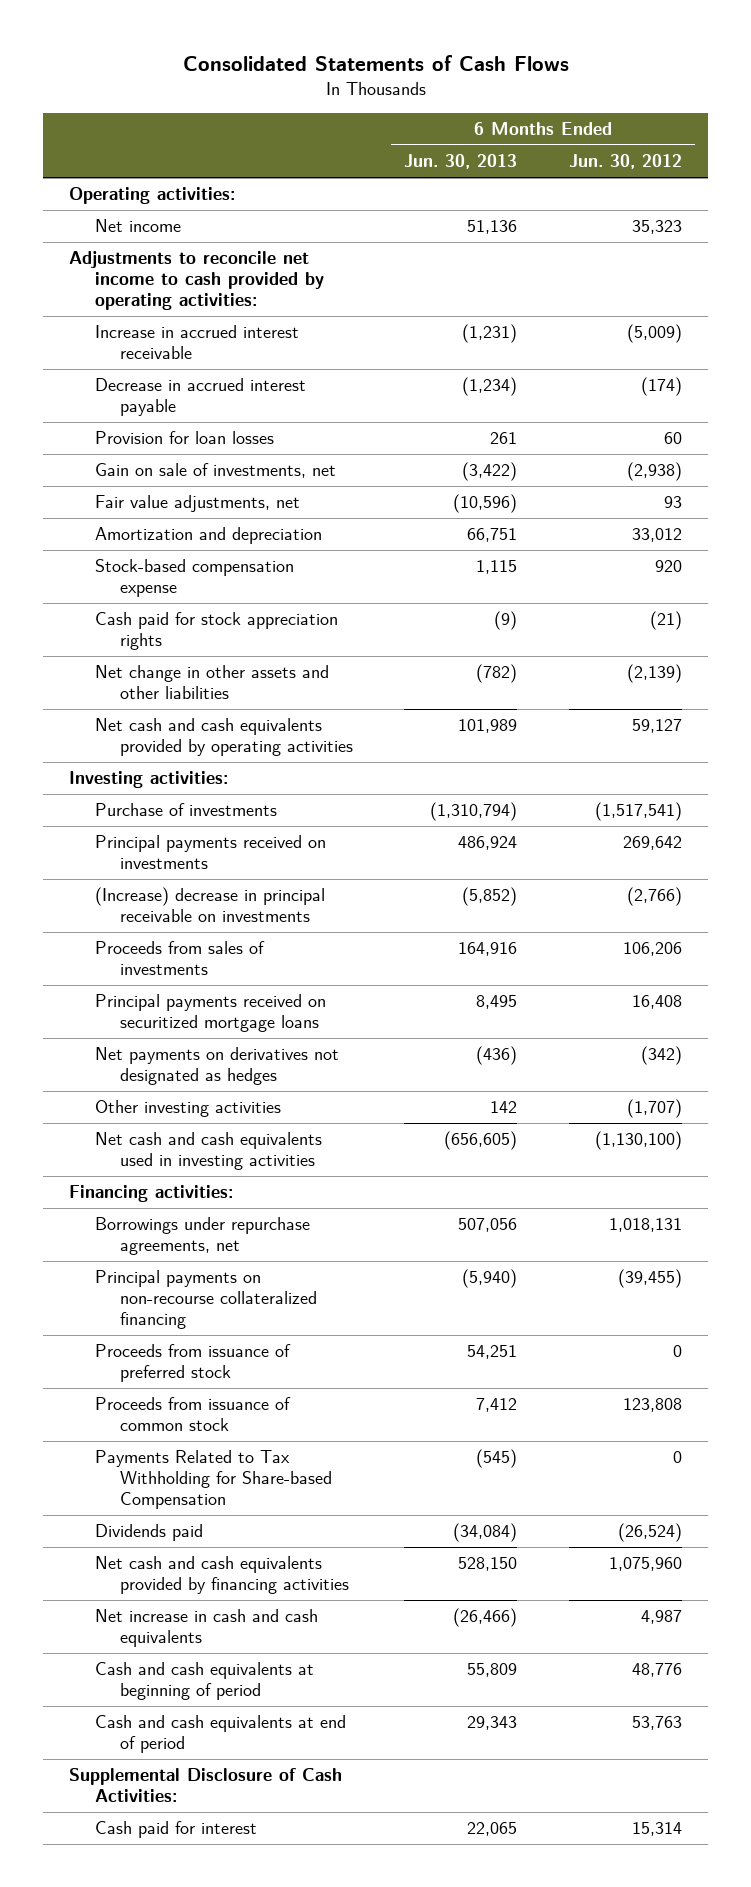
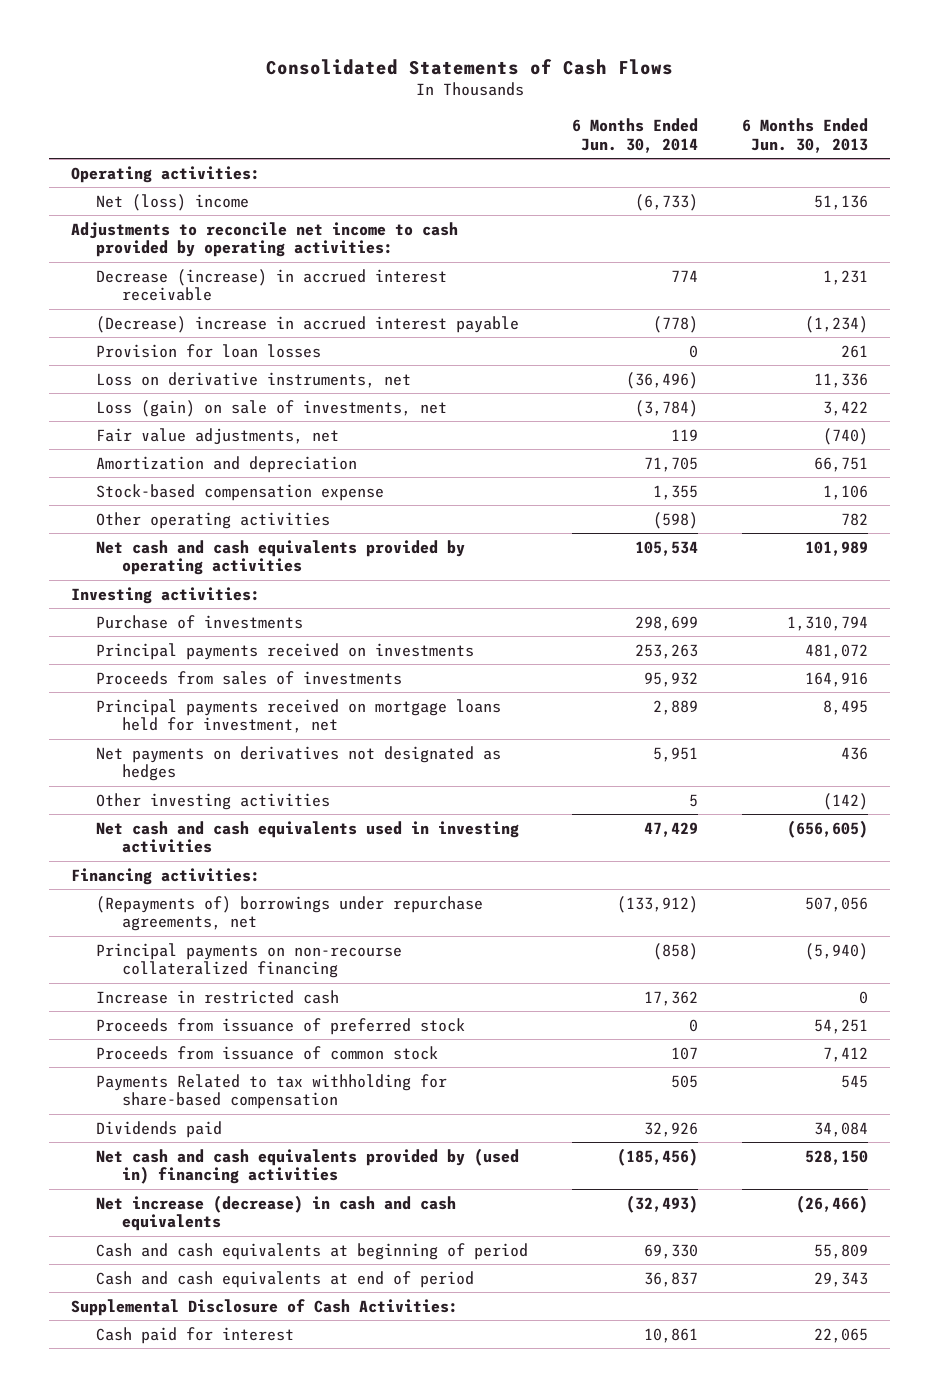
[568,154,682,170] Jun. 30, 2012 -> none
none -> [572,118,699,153] 6 Months Ended Jun. 30, 2014
[94,219,181,233] Net income -> [96,193,250,211] Net (loss) income
[94,325,299,360] Increase in accrued interest receivable -> [96,268,448,302] Decrease (increase) in accrued interest receivable
[462,324,518,344] (1,231) -> [823,269,869,285] 1,231
[94,378,306,417] Decrease in accrued interest payable -> [96,315,520,333] (Decrease) increase in accrued interest payable
none -> [96,371,412,388] Loss on derivative instruments, net
[94,463,336,479] Gain on sale of investments, net -> [96,399,448,417] Loss (gain) on sale of investments, net
[462,462,518,482] (3,422) -> [823,400,869,416] 3,422
[453,494,518,514] (10,596) -> [823,427,869,445] (740)
[94,612,338,651] Cash paid for stock appreciation rights -> none
[94,665,329,700] Net change in other assets and other liabilities -> none
[476,560,518,575] 1,115 -> [823,484,869,500] 1,106
none -> [96,511,331,529] Other operating activities
[94,887,325,923] (Increase) decrease in principal receivable on investments -> none
[430,802,518,822] (1,310,794) -> [787,615,869,631] 1,310,794
[458,836,518,851] 486,924 -> [805,643,869,659] 481,072
[94,994,326,1033] Principal payments received on securitized mortgage loans -> [96,698,502,734] Principal payments received on mortgage loans held for investment, net
[476,1046,518,1066] (436) -> [841,746,869,760] 436
[490,1101,518,1114] 142 -> [823,792,869,810] (142)
[94,1217,310,1256] Borrowings under repurchase agreements, net -> [96,895,484,932] (Repayments of) borrowings under repurchase agreements, net
none -> [96,989,340,1004] Increase in restricted cash
[94,1450,332,1509] Payments Related to Tax Withholding for Share-based Compensation -> [96,1073,448,1110] Payments Related to tax withholding for share-based compensation
[476,1449,518,1469] (545) -> [841,1074,869,1088] 545
[453,1523,518,1543] (34,084) -> [814,1121,869,1137] 34,084
[94,1556,349,1595] Net cash and cash equivalents provided by financing activities -> [96,1147,520,1185] Net cash and cash equivalents provided by (used in) financing activities
[94,1609,318,1648] Net increase in cash and cash equivalents -> [96,1194,457,1232] Net increase (decrease) in cash and cash equivalents

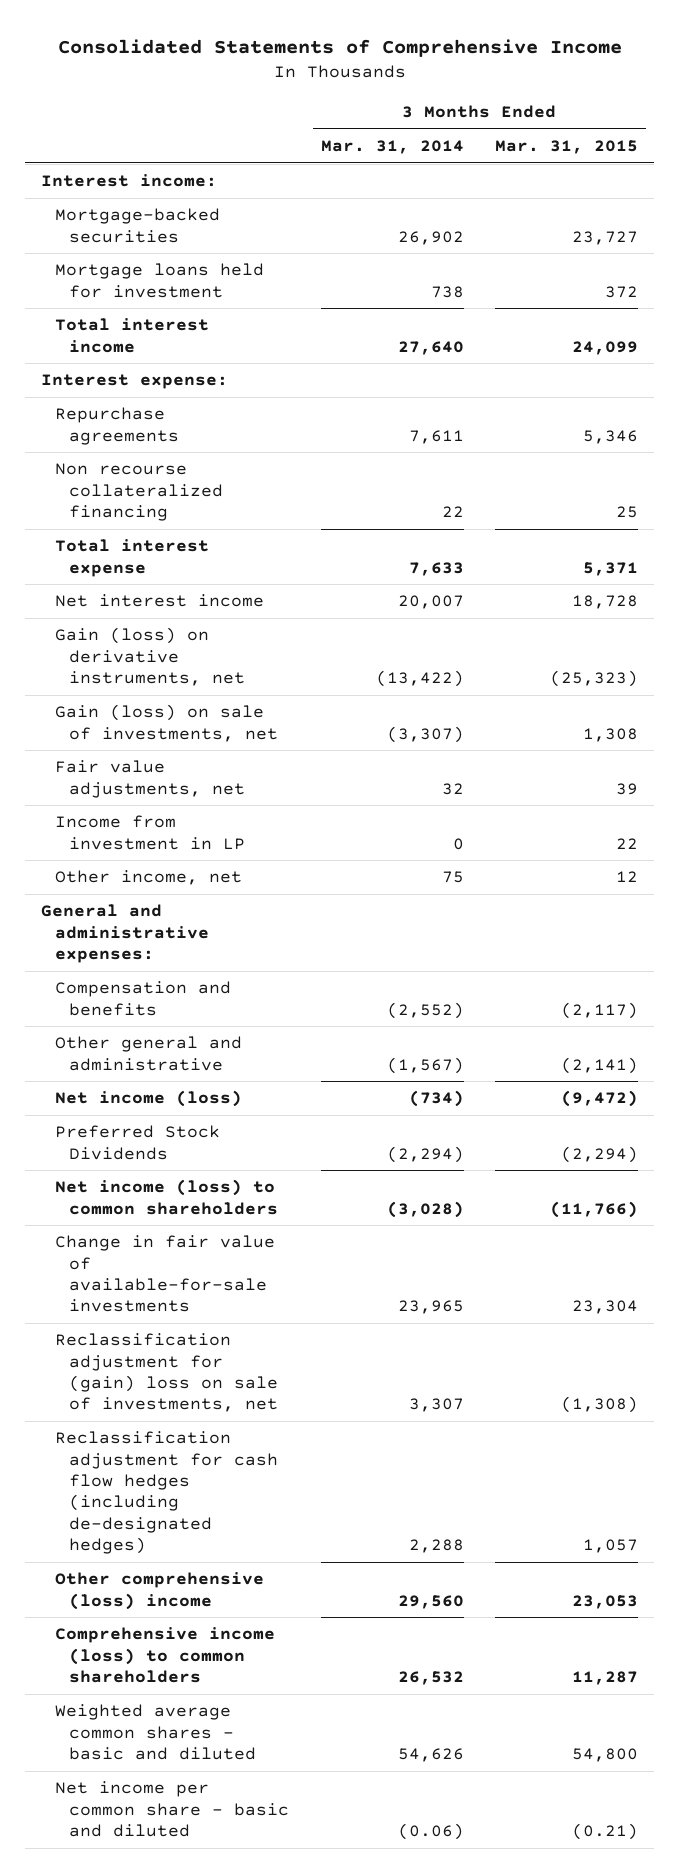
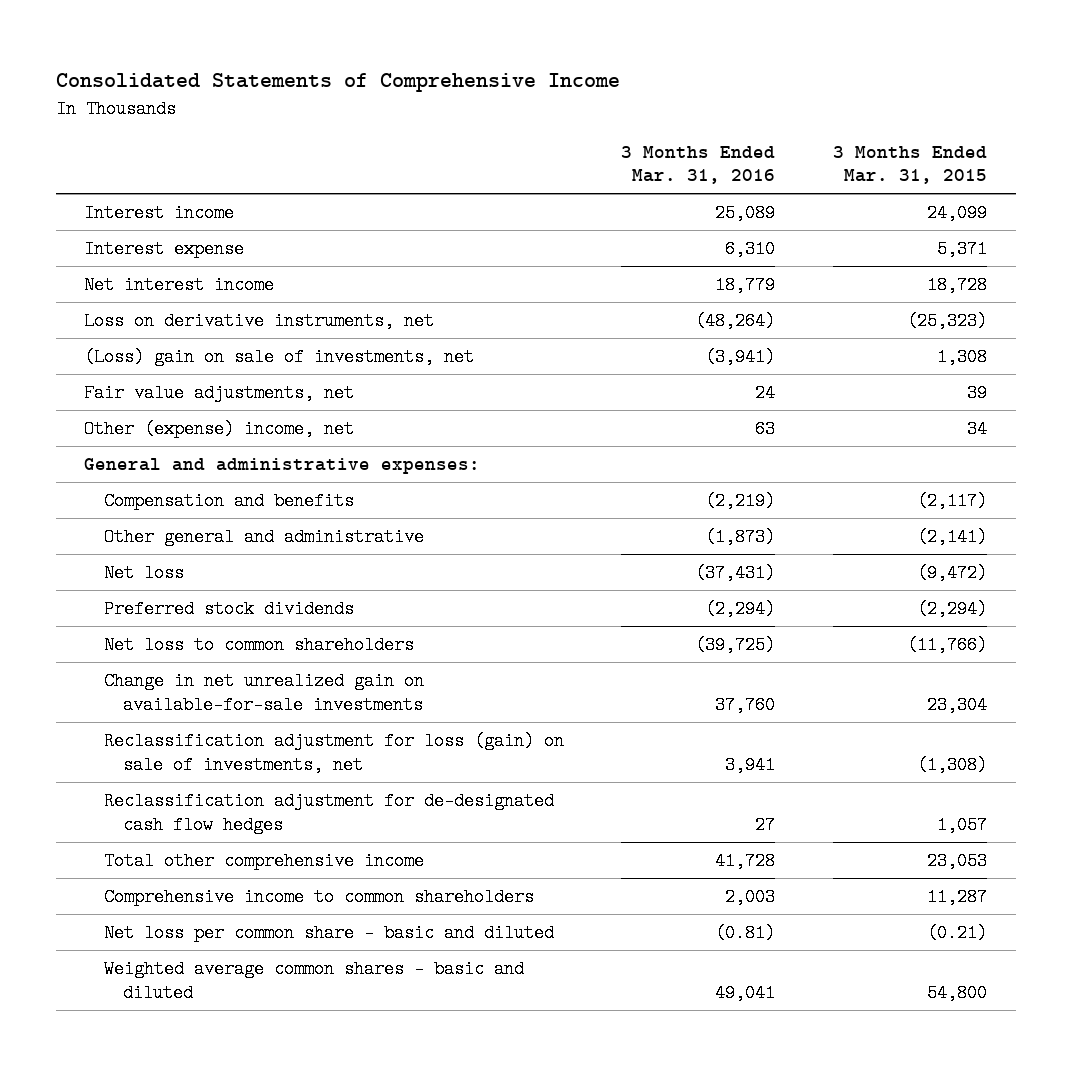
[320,139,464,154] Mar. 31, 2014 -> none
none -> [621,145,776,185] 3 Months Ended Mar. 31, 2016
[40,174,217,188] Interest income: -> none
[54,208,220,243] Mortgage-backed securities -> none
[54,263,264,298] Mortgage loans held for investment -> none
[40,374,228,390] Interest expense: -> none
[54,407,179,445] Repurchase agreements -> none
[54,463,223,522] Non recourse collateralized financing -> none
[54,318,209,353] Total interest income -> [84,203,235,222] Interest income
[54,539,209,577] Total interest expense -> [84,239,245,258] Interest expense
[54,627,245,687] Gain (loss) on derivative instruments, net -> [84,311,435,330] Loss on derivative instruments, net
[54,704,278,742] Gain (loss) on sale of investments, net -> [84,347,475,366] (Loss) gain on sale of investments, net
[54,815,245,850] Income from investment in LP -> none
[54,870,242,886] Other income, net -> [84,419,355,438] Other (expense) income, net
[616,871,639,883] 12 -> [966,419,987,438] 34
[54,1090,242,1108] Net income (loss) -> [103,563,184,582] Net loss
[54,1125,220,1160] Preferred Stock Dividends -> [103,599,354,618] Preferred stock dividends
[54,1179,278,1215] Net income (loss) to common shareholders -> [103,635,414,654] Net loss to common shareholders
[54,1235,275,1313] Change in fair value of available-for-sale investments -> [103,671,424,714] Change in net unrealized gain on available-for-sale investments
[54,1333,278,1413] Reclassification adjustment for (gain) loss on sale of investments, net -> [103,731,564,774] Reclassification adjustment for loss (gain) on sale of investments, net
[54,1431,278,1555] Reclassification adjustment for cash flow hedges (including de-designated hedges) -> [103,791,554,834] Reclassification adjustment for de-designated cash flow hedges
[54,1572,264,1610] Other comprehensive (loss) income -> [103,851,424,870] Total other comprehensive income
[54,1627,275,1684] Comprehensive income (loss) to common shareholders -> [103,887,534,906] Comprehensive income to common shareholders
none -> [103,923,554,942] Net loss per common share - basic and diluted
[54,1781,289,1838] Net income per common share - basic and diluted -> none

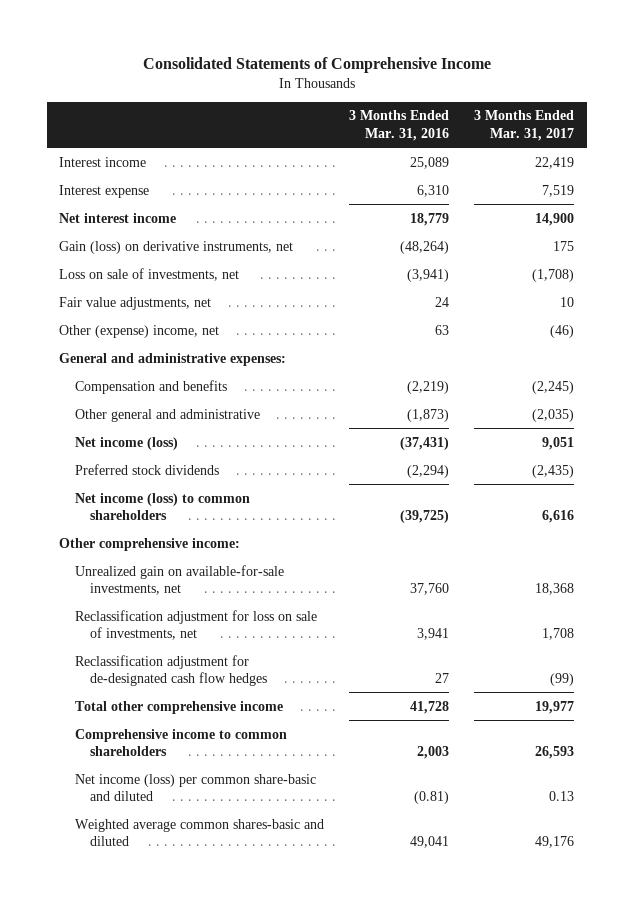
[832,145,987,185] 3 Months Ended Mar. 31, 2015 -> none
none -> [474,110,575,141] 3 Months Ended Mar. 31, 2017
[84,311,435,330] Loss on derivative instruments, net -> [59,240,294,254] Gain (loss) on derivative instruments, net
[84,347,475,366] (Loss) gain on sale of investments, net -> [59,267,240,281] Loss on sale of investments, net
[103,563,184,582] Net loss -> [74,436,178,450] Net income (loss)
[103,635,414,654] Net loss to common shareholders -> [74,492,250,520] Net income (loss) to common shareholders
none -> [59,537,241,551] Other comprehensive income:
[103,671,424,714] Change in net unrealized gain on available-for-sale investments -> [74,564,284,595] Unrealized gain on available-for-sale investments, net
[103,731,564,774] Reclassification adjustment for loss (gain) on sale of investments, net -> [74,609,317,640] Reclassification adjustment for loss on sale of investments, net
[103,923,554,942] Net loss per common share - basic and diluted -> [74,773,316,801] Net income (loss) per common share-basic and diluted
[103,959,524,1002] Weighted average common shares - basic and diluted -> [74,818,324,846] Weighted average common shares-basic and diluted

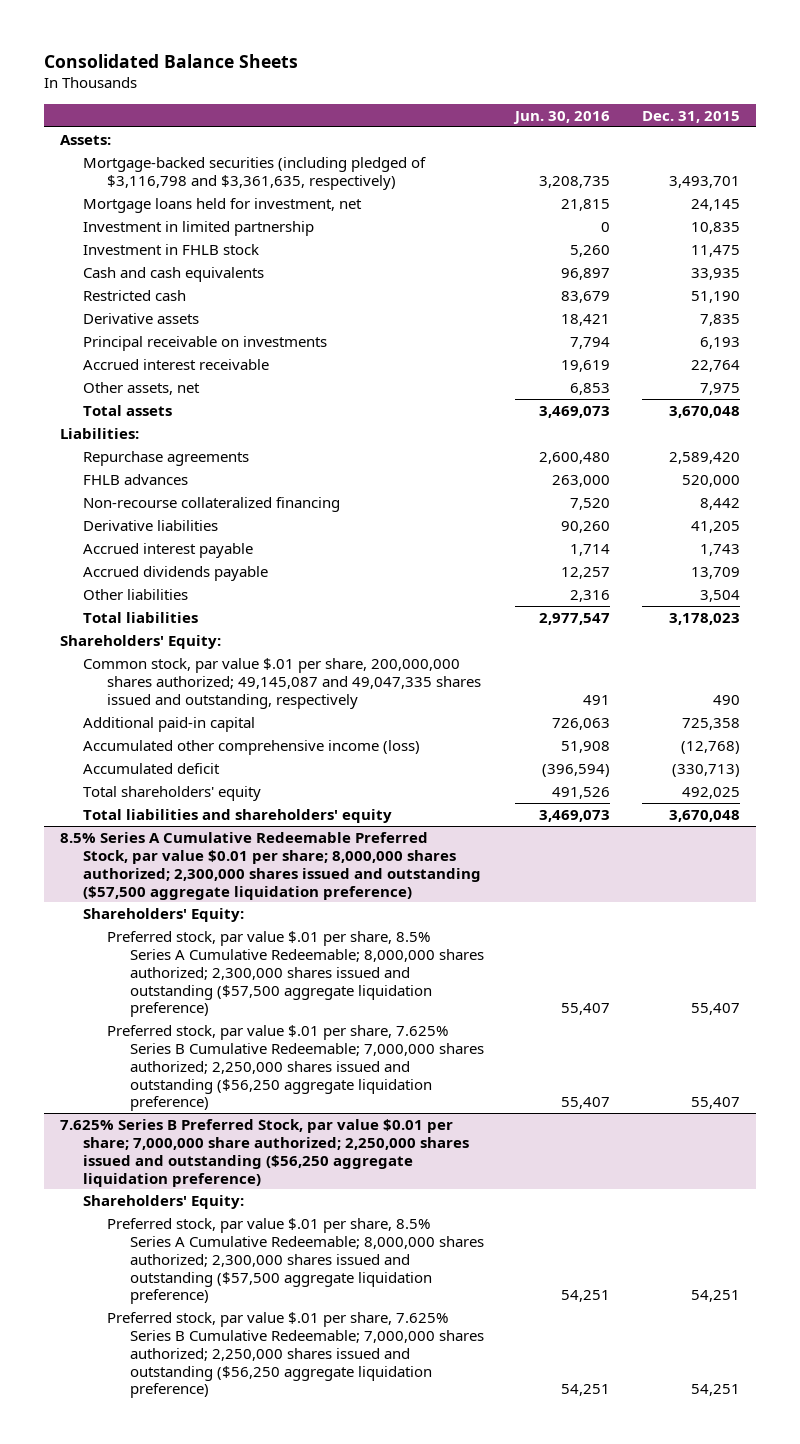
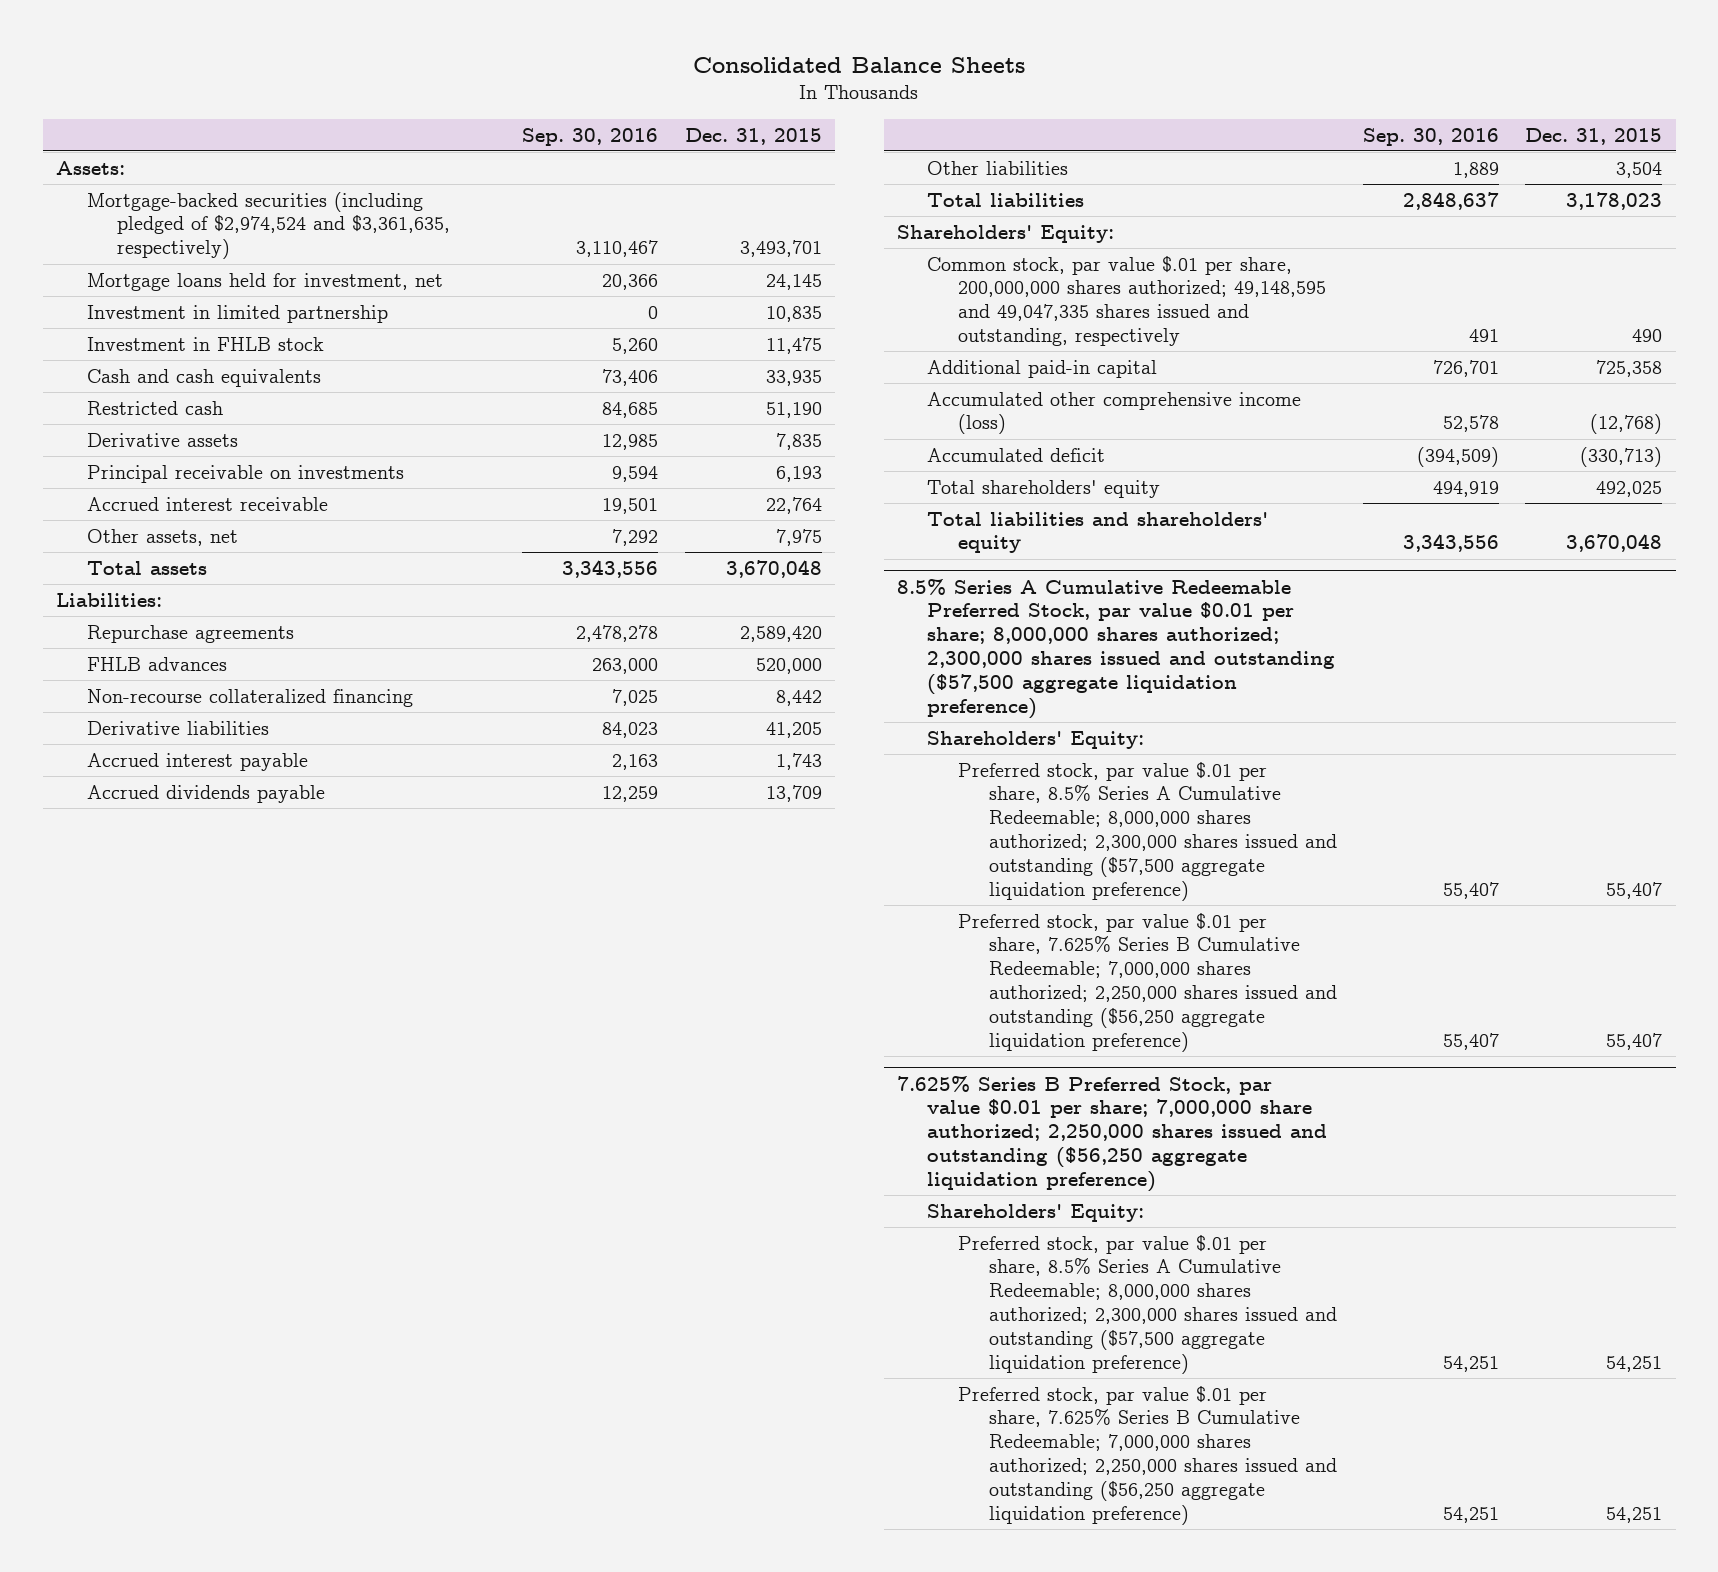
[513,110,611,124] Jun. 30, 2016 -> none
none -> [522,127,659,146] Sep. 30, 2016
[83,156,427,190] Mortgage-backed securities (including pledged of $3,116,798 and $3,361,635, respectively) -> [86,191,451,260] Mortgage-backed securities (including pledged of $2,974,524 and $3,361,635, respectively)
[83,657,481,709] Common stock, par value $.01 per share, 200,000,000 shares authorized; 49,145,087 and 49,047,335 shares issued and outstanding, respectively -> [927,255,1327,347] Common stock, par value $.01 per share, 200,000,000 shares authorized; 49,148,595 and 49,047,335 shares issued and outstanding, respectively

